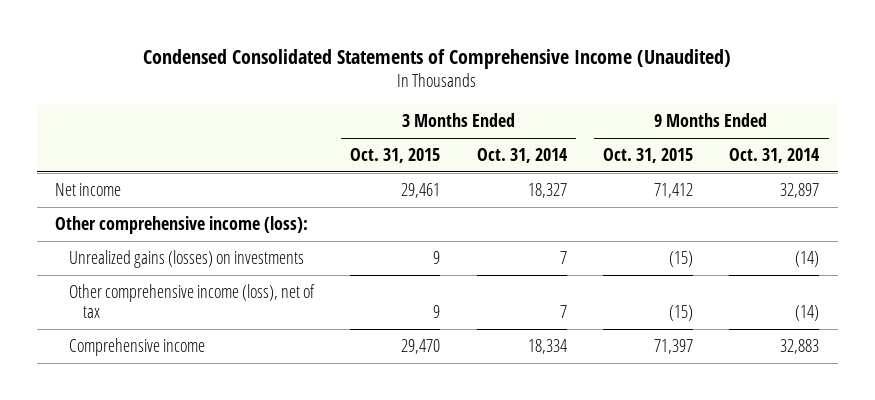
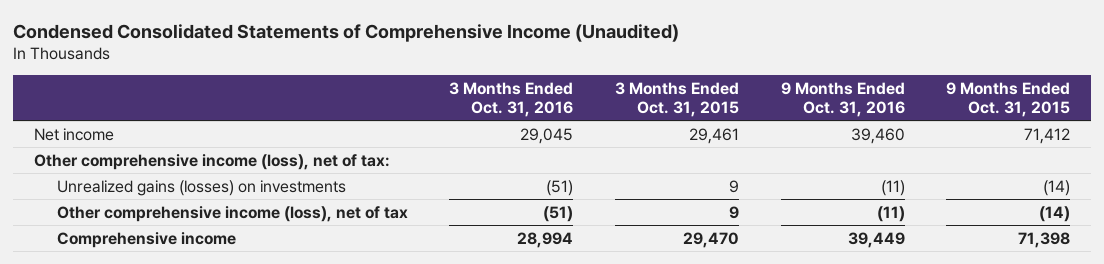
[476,147,568,163] Oct. 31, 2014 -> none
[729,147,821,163] Oct. 31, 2014 -> none
none -> [449,81,574,117] 3 Months Ended Oct. 31, 2016
none -> [780,81,905,117] 9 Months Ended Oct. 31, 2016
[55,215,309,234] Other comprehensive income (loss): -> [34,153,391,170] Other comprehensive income (loss), net of tax:
[669,250,694,267] (15) -> [1043,179,1071,196] (14)
[669,305,694,322] (15) -> [1039,205,1071,222] (14)
[654,338,694,354] 71,397 -> [1018,231,1071,248] 71,398

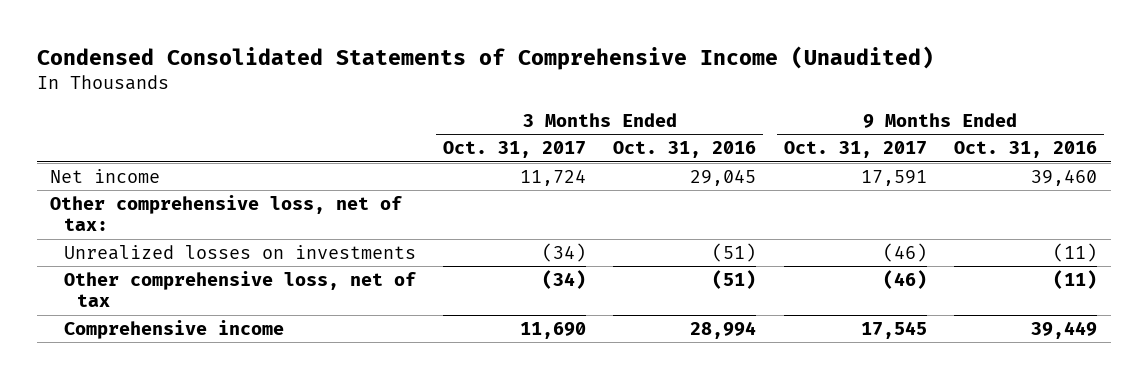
[615,81,740,117] 3 Months Ended Oct. 31, 2015 -> none
[946,81,1071,117] 9 Months Ended Oct. 31, 2015 -> none
none -> [442,141,586,159] Oct. 31, 2017
none -> [783,141,927,159] Oct. 31, 2017
[34,153,391,170] Other comprehensive income (loss), net of tax: -> [50,194,403,232] Other comprehensive loss, net of tax:
[56,179,346,196] Unrealized gains (losses) on investments -> [63,244,416,260] Unrealized losses on investments
[56,205,408,222] Other comprehensive income (loss), net of tax -> [63,270,416,308] Other comprehensive loss, net of tax

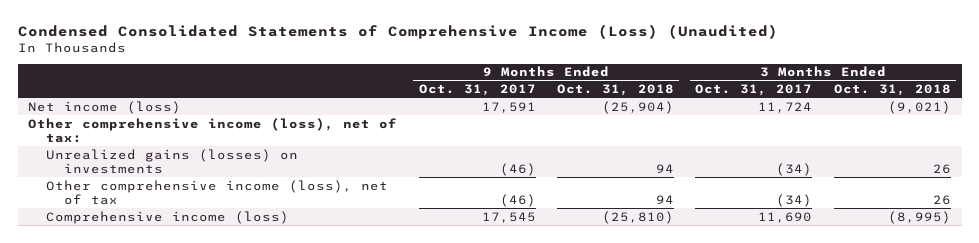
[36,45,934,70] Condensed Consolidated Statements of Comprehensive Income (Unaudited) -> [17,23,778,39] Condensed Consolidated Statements of Comprehensive Income (Loss) (Unaudited)
[613,141,757,159] Oct. 31, 2016 -> none
[953,141,1097,159] Oct. 31, 2016 -> none
none -> [557,84,675,97] Oct. 31, 2018
none -> [833,84,951,97] Oct. 31, 2018
[50,168,161,183] Net income -> [28,100,182,114] Net income (loss)
[50,194,403,232] Other comprehensive loss, net of tax: -> [28,117,398,143] Other comprehensive income (loss), net of tax:
[63,244,416,260] Unrealized losses on investments -> [46,148,299,174] Unrealized gains (losses) on investments
[63,270,416,308] Other comprehensive loss, net of tax -> [46,179,389,205] Other comprehensive income (loss), net of tax
[63,319,284,339] Comprehensive income -> [46,210,290,224] Comprehensive income (loss)

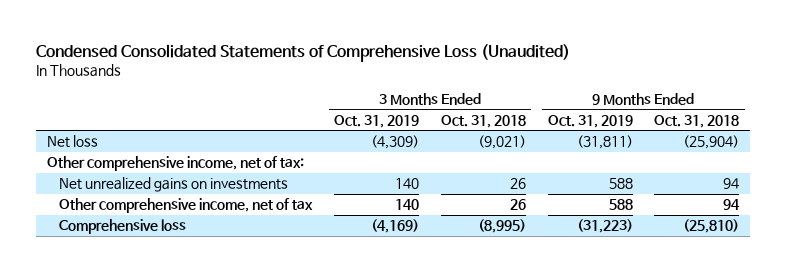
[17,23,778,39] Condensed Consolidated Statements of Comprehensive Income (Loss) (Unaudited) -> [36,44,571,63] Condensed Consolidated Statements of Comprehensive Loss (Unaudited)
[418,84,536,97] Oct. 31, 2017 -> none
[695,84,813,97] Oct. 31, 2017 -> none
none -> [334,114,420,128] Oct. 31, 2019
none -> [547,114,633,128] Oct. 31, 2019
[28,100,182,114] Net income (loss) -> [47,135,99,149] Net loss
[28,117,398,143] Other comprehensive income (loss), net of tax: -> [47,156,305,172] Other comprehensive income, net of tax:
[46,148,299,174] Unrealized gains (losses) on investments -> [59,177,289,193] Net unrealized gains on investments
[46,179,389,205] Other comprehensive income (loss), net of tax -> [59,198,314,214] Other comprehensive income, net of tax
[46,210,290,224] Comprehensive income (loss) -> [59,219,187,235] Comprehensive loss

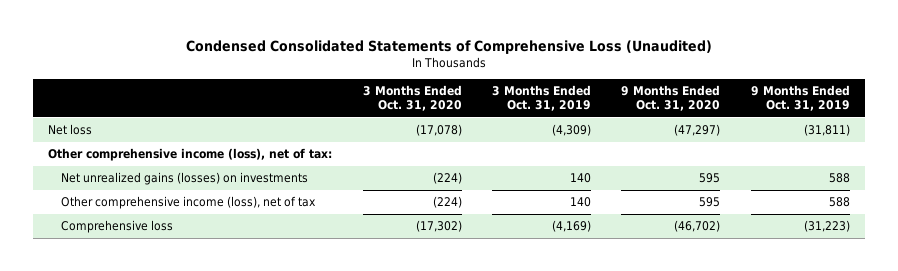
[440,114,526,128] Oct. 31, 2018 -> none
[654,114,740,128] Oct. 31, 2018 -> none
none -> [362,84,462,112] 3 Months Ended Oct. 31, 2020
none -> [621,84,721,112] 9 Months Ended Oct. 31, 2020
[47,156,305,172] Other comprehensive income, net of tax: -> [48,148,333,162] Other comprehensive income (loss), net of tax:
[59,177,289,193] Net unrealized gains on investments -> [61,172,309,186] Net unrealized gains (losses) on investments
[59,198,314,214] Other comprehensive income, net of tax -> [61,196,317,210] Other comprehensive income (loss), net of tax

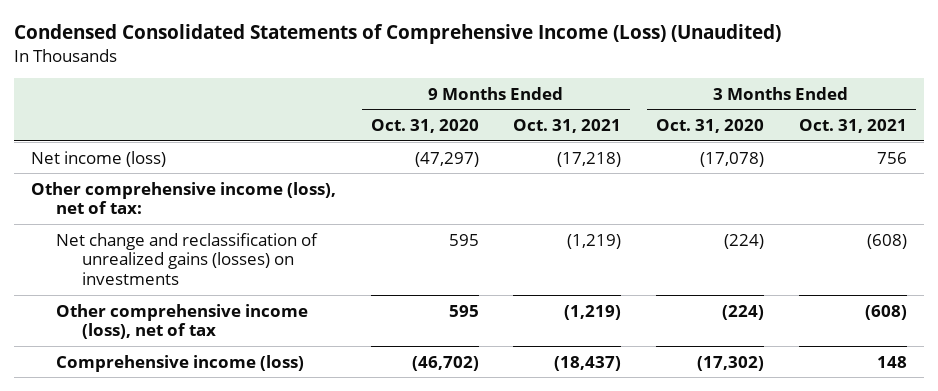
[186,40,713,55] Condensed Consolidated Statements of Comprehensive Loss (Unaudited) -> [13,24,781,45] Condensed Consolidated Statements of Comprehensive Income (Loss) (Unaudited)
[492,84,592,112] 3 Months Ended Oct. 31, 2019 -> none
[750,84,850,112] 9 Months Ended Oct. 31, 2019 -> none
none -> [513,119,622,134] Oct. 31, 2021
none -> [798,119,907,134] Oct. 31, 2021
[48,124,93,136] Net loss -> [31,150,167,167] Net income (loss)
[61,172,309,186] Net unrealized gains (losses) on investments -> [56,232,319,285] Net change and reclassification of unrealized gains (losses) on investments
[61,220,174,234] Comprehensive loss -> [56,354,305,372] Comprehensive income (loss)

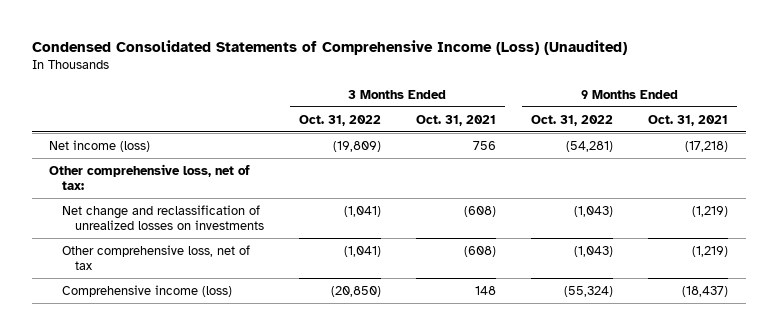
[370,119,479,134] Oct. 31, 2020 -> none
[656,119,765,134] Oct. 31, 2020 -> none
none -> [298,114,381,126] Oct. 31, 2022
none -> [531,114,614,126] Oct. 31, 2022
[31,181,337,215] Other comprehensive income (loss), net of tax: -> [49,163,251,190] Other comprehensive loss, net of tax:
[56,232,319,285] Net change and reclassification of unrealized gains (losses) on investments -> [62,204,264,230] Net change and reclassification of unrealized losses on investments
[56,303,309,340] Other comprehensive income (loss), net of tax -> [62,244,251,270] Other comprehensive loss, net of tax

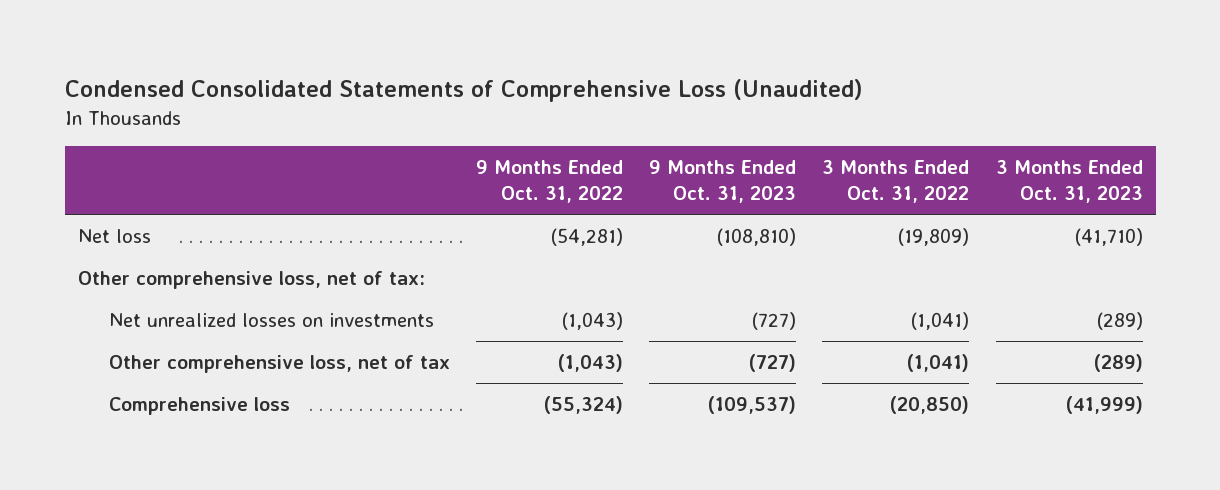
[31,39,627,55] Condensed Consolidated Statements of Comprehensive Income (Loss) (Unaudited) -> [64,79,863,103] Condensed Consolidated Statements of Comprehensive Loss (Unaudited)
[416,114,497,126] Oct. 31, 2021 -> none
[648,114,729,126] Oct. 31, 2021 -> none
none -> [649,159,797,204] 9 Months Ended Oct. 31, 2023
none -> [995,159,1143,204] 3 Months Ended Oct. 31, 2023
[49,139,151,152] Net income (loss) -> [77,229,151,244] Net loss
[62,204,264,230] Net change and reclassification of unrealized losses on investments -> [109,313,435,328] Net unrealized losses on investments
[62,284,233,297] Comprehensive income (loss) -> [109,397,291,416] Comprehensive loss

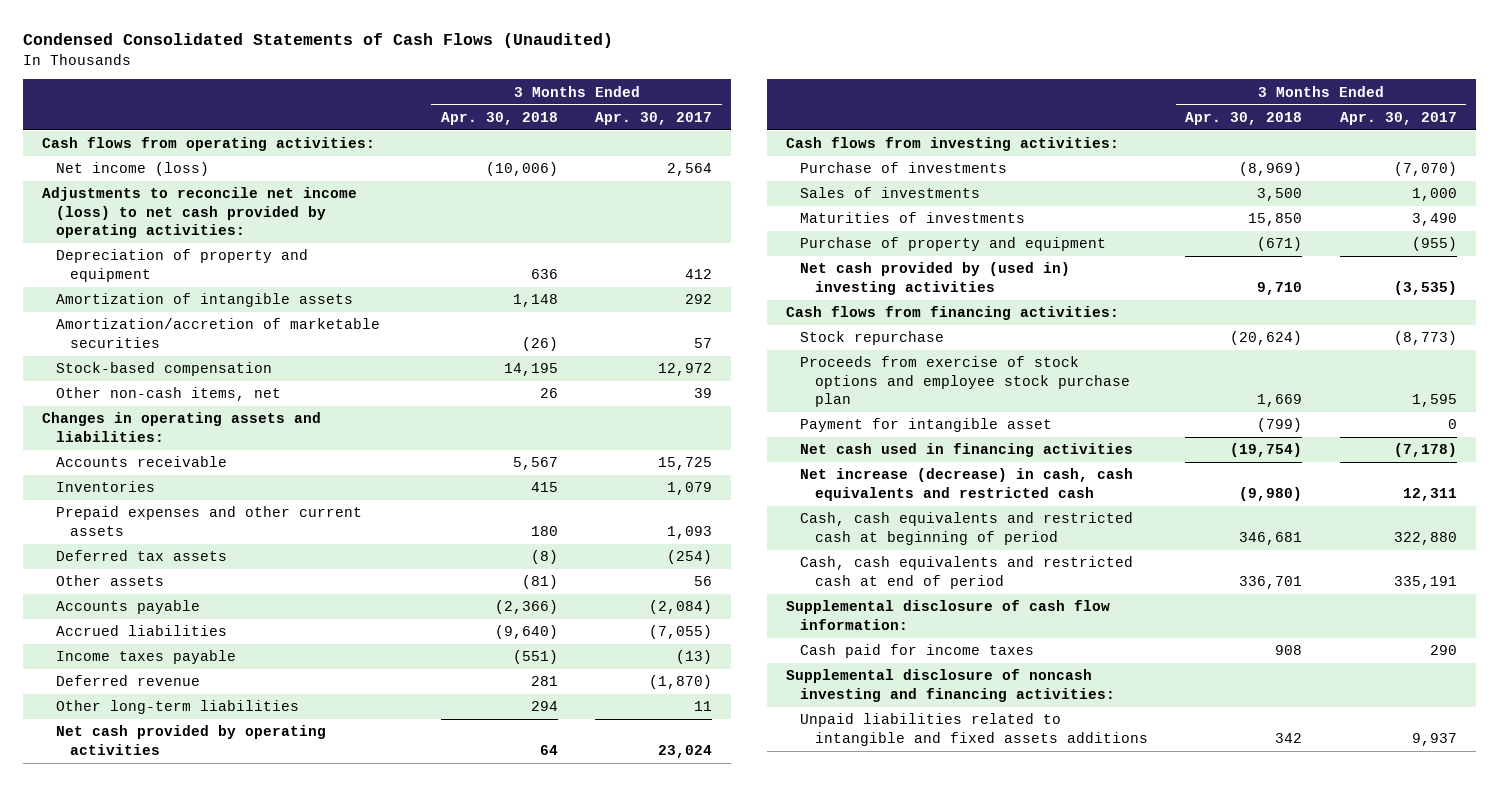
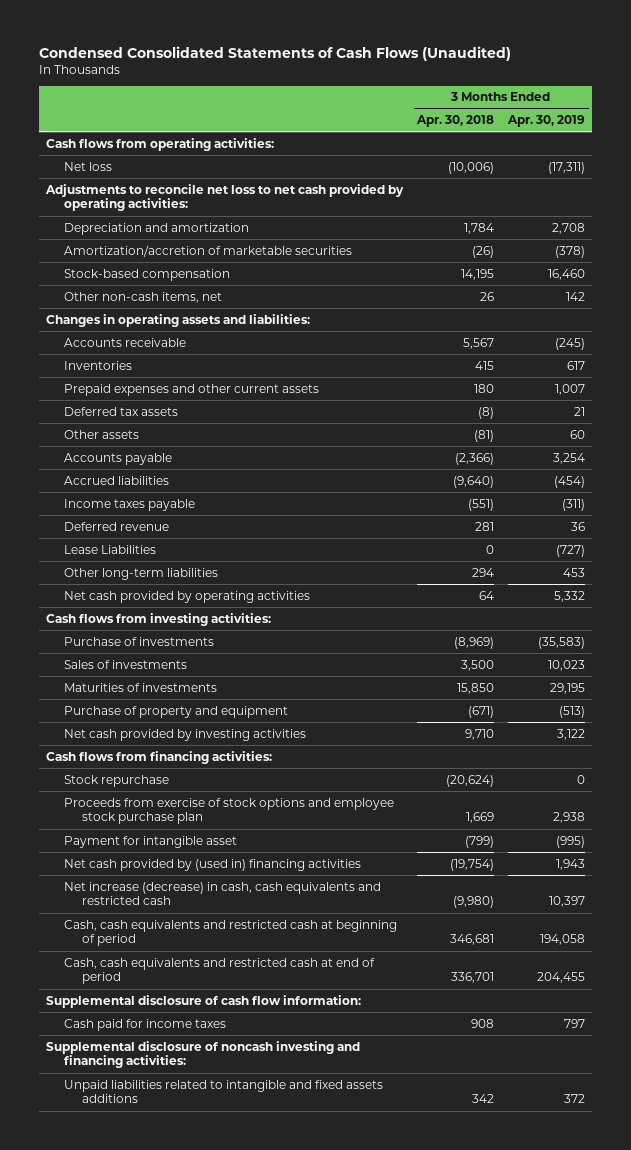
[595,112,713,126] Apr. 30, 2017 -> none
none -> [507,115,586,128] Apr. 30, 2019
[55,249,308,282] Depreciation of property and equipment -> none
[55,293,353,308] Amortization of intangible assets -> none
[55,162,209,177] Net income (loss) -> [63,161,112,171] Net loss
[41,187,357,239] Adjustments to reconcile net income (loss) to net cash provided by operating activities: -> [45,183,405,212] Adjustments to reconcile net loss to net cash provided by operating activities:
none -> [63,222,249,235] Depreciation and amortization
none -> [63,544,156,554] Lease Liabilities
[800,262,1071,295] Net cash provided by (used in) investing activities -> [63,728,306,741] Net cash provided by investing activities
[800,443,1134,458] Net cash used in financing activities -> [63,858,361,871] Net cash provided by (used in) financing activities

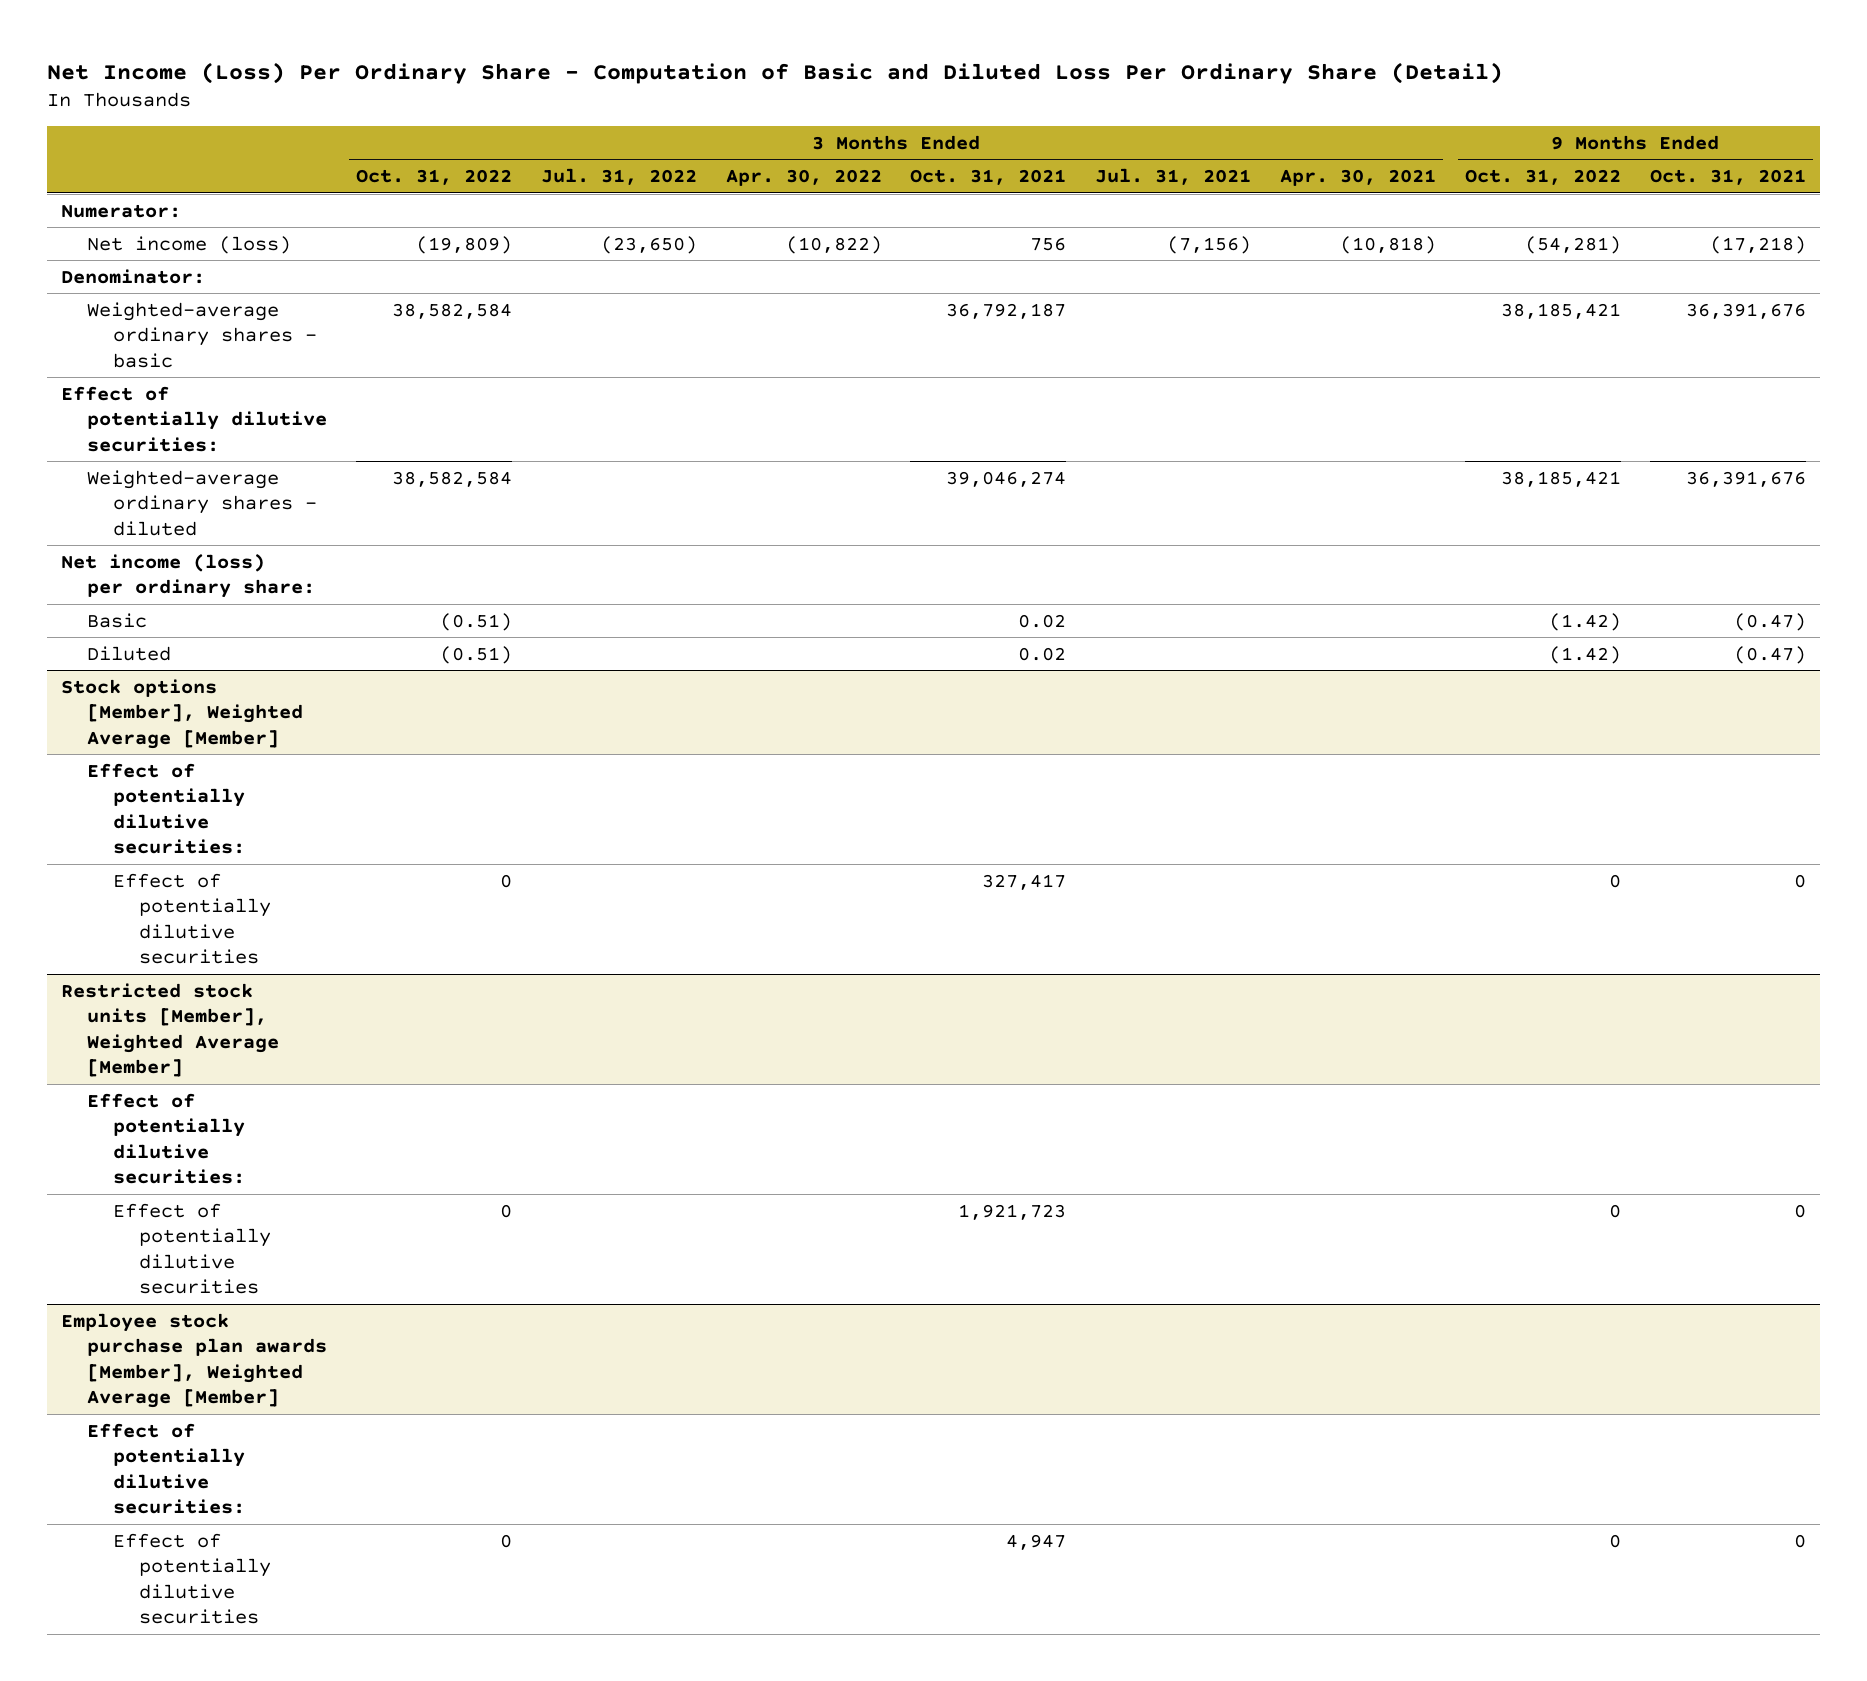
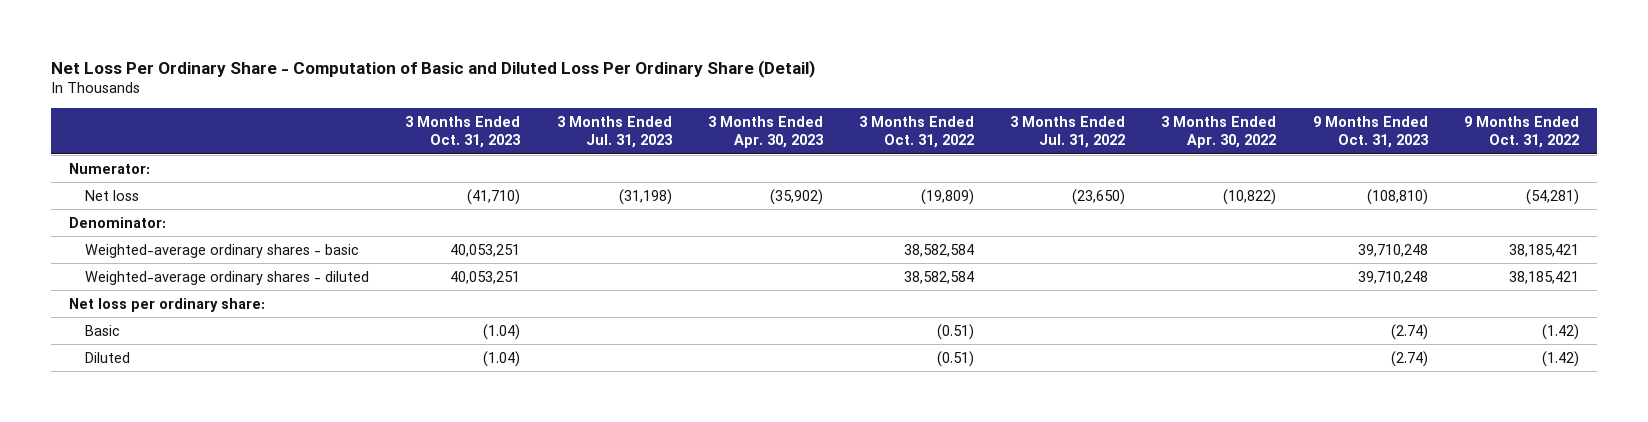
[46,61,1503,84] Net Income (Loss) Per Ordinary Share - Computation of Basic and Diluted Loss Per Ordinary Share (Detail) -> [50,59,815,78] Net Loss Per Ordinary Share - Computation of Basic and Diluted Loss Per Ordinary Share (Detail)
[910,169,1067,186] Oct. 31, 2021 -> none
[1095,168,1252,186] Jul. 31, 2021 -> none
[1279,169,1436,187] Apr. 30, 2021 -> none
[1649,169,1806,186] Oct. 31, 2021 -> none
none -> [405,116,521,149] 3 Months Ended Oct. 31, 2023
none -> [556,116,672,149] 3 Months Ended Jul. 31, 2023
none -> [707,116,823,149] 3 Months Ended Apr. 30, 2023
none -> [1312,116,1428,149] 9 Months Ended Oct. 31, 2023
[87,235,292,254] Net income (loss) -> [85,189,140,201] Net loss
[61,385,328,452] Effect of potentially dilutive securities: -> none
[61,553,316,599] Net income (loss) per ordinary share: -> [68,297,265,312] Net loss per ordinary share:
[61,678,304,749] Stock options [Member], Weighted Average [Member] -> none
[87,762,245,855] Effect of potentially dilutive securities: -> none
[112,872,271,965] Effect of potentially dilutive securities -> none
[61,982,280,1078] Restricted stock units [Member], Weighted Average [Member] -> none
[87,1092,245,1185] Effect of potentially dilutive securities: -> none
[112,1202,271,1295] Effect of potentially dilutive securities -> none
[61,1312,328,1409] Employee stock purchase plan awards [Member], Weighted Average [Member] -> none
[87,1422,245,1515] Effect of potentially dilutive securities: -> none
[112,1532,271,1625] Effect of potentially dilutive securities -> none

